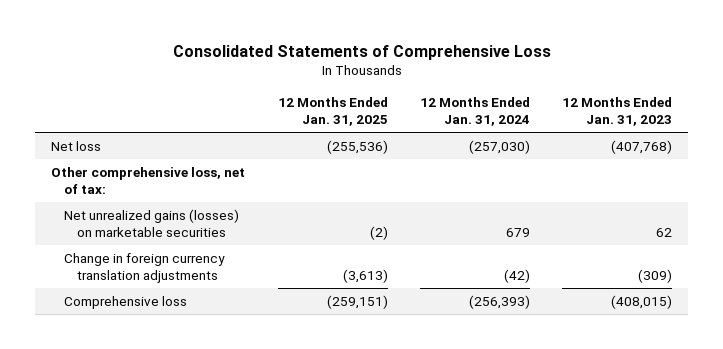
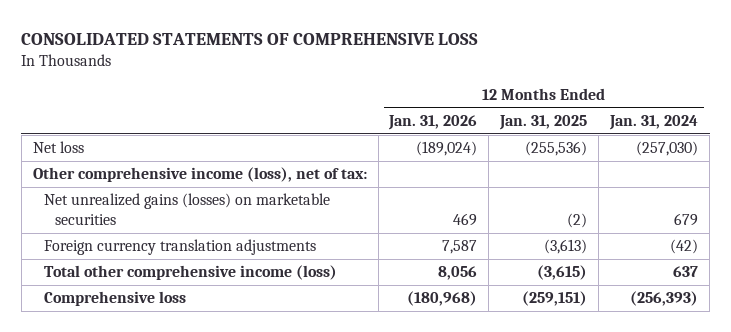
[172,44,551,60] Consolidated Statements of Comprehensive Loss -> [21,33,479,46] CONSOLIDATED STATEMENTS OF COMPREHENSIVE LOSS
[561,96,672,127] 12 Months Ended Jan. 31, 2023 -> none
none -> [388,115,478,131] Jan. 31, 2026
[51,166,246,195] Other comprehensive loss, net of tax: -> [32,167,367,183] Other comprehensive income (loss), net of tax:
[64,252,226,284] Change in foreign currency translation adjustments -> [43,239,316,256] Foreign currency translation adjustments
none -> [43,265,337,281] Total other comprehensive income (loss)

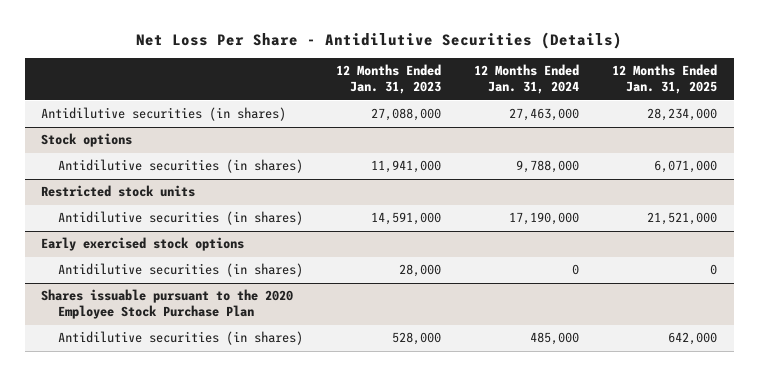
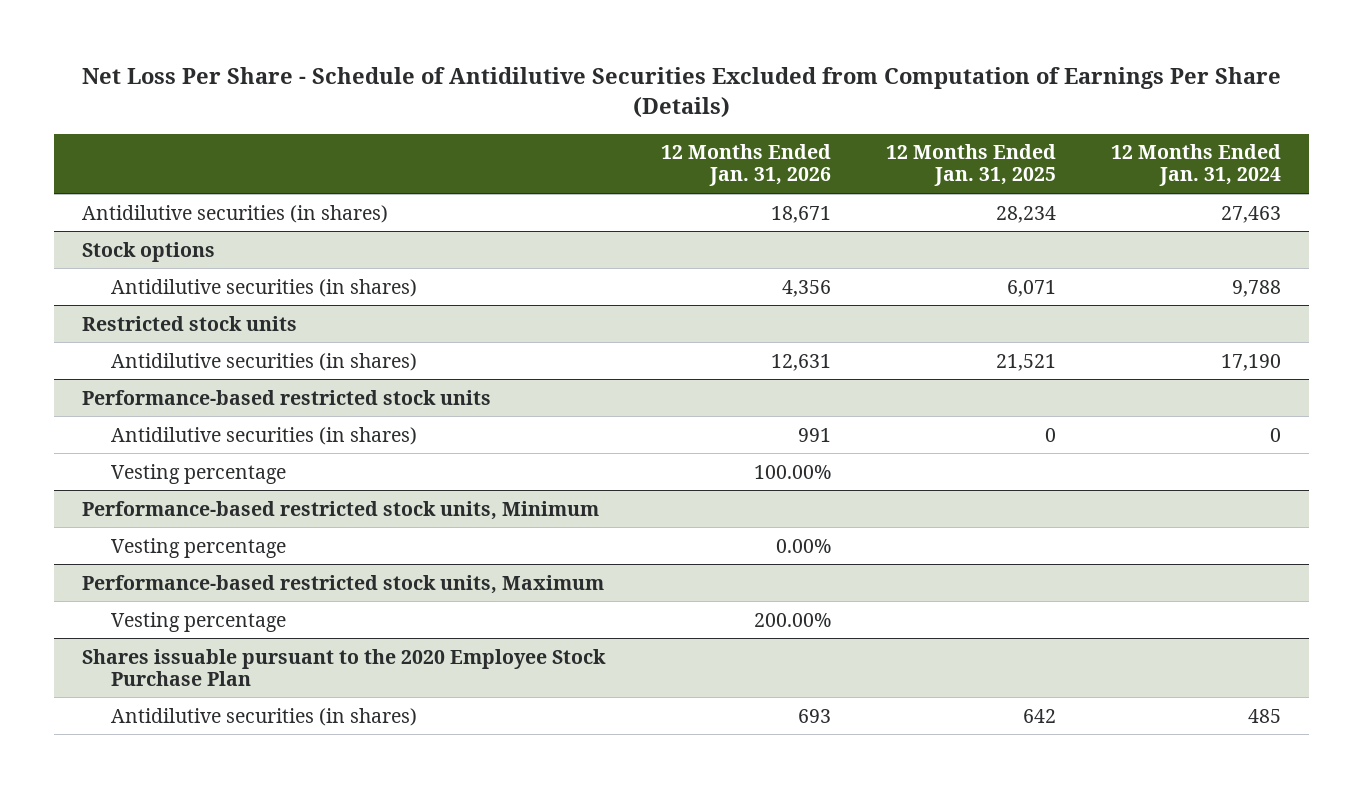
[136,31,623,49] Net Loss Per Share - Antidilutive Securities (Details) -> [81,67,1281,119] Net Loss Per Share - Schedule of Antidilutive Securities Excluded from Computation of Earnings Per Share (Details)
[336,64,442,95] 12 Months Ended Jan. 31, 2023 -> none
none -> [660,144,831,187] 12 Months Ended Jan. 31, 2026
[509,108,580,122] 27,463,000 -> [1221,205,1282,223] 27,463
[647,108,718,122] 28,234,000 -> [996,205,1057,223] 28,234
[516,160,580,174] 9,788,000 -> [1232,279,1282,297] 9,788
[654,160,718,174] 6,071,000 -> [1007,279,1057,297] 6,071
[41,237,245,252] Early exercised stock options -> none
[509,212,580,226] 17,190,000 -> [1221,353,1282,371] 17,190
[647,212,718,226] 21,521,000 -> [996,353,1057,371] 21,521
none -> [82,389,492,405] Performance-based restricted stock units
none -> [111,463,287,484] Vesting percentage
none -> [82,500,600,520] Performance-based restricted stock units, Minimum
none -> [111,537,287,558] Vesting percentage
none -> [82,574,605,594] Performance-based restricted stock units, Maximum
none -> [111,611,287,632] Vesting percentage
[530,332,580,346] 485,000 -> [1248,708,1282,723] 485
[668,332,718,346] 642,000 -> [1023,708,1057,723] 642

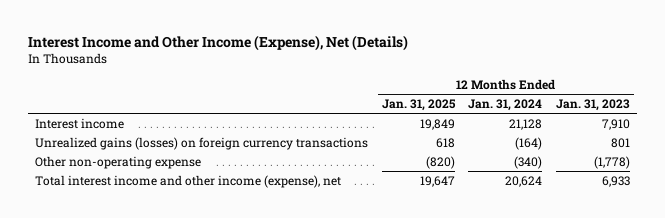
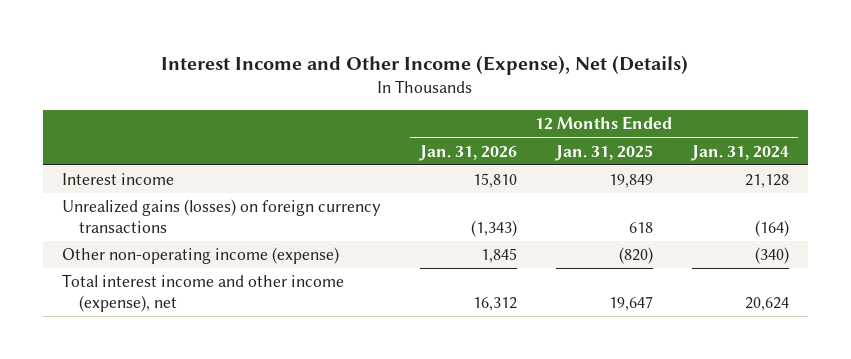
[556,99,631,112] Jan. 31, 2023 -> none
none -> [419,144,518,161] Jan. 31, 2026
[34,155,201,169] Other non-operating expense -> [62,247,340,265] Other non-operating income (expense)

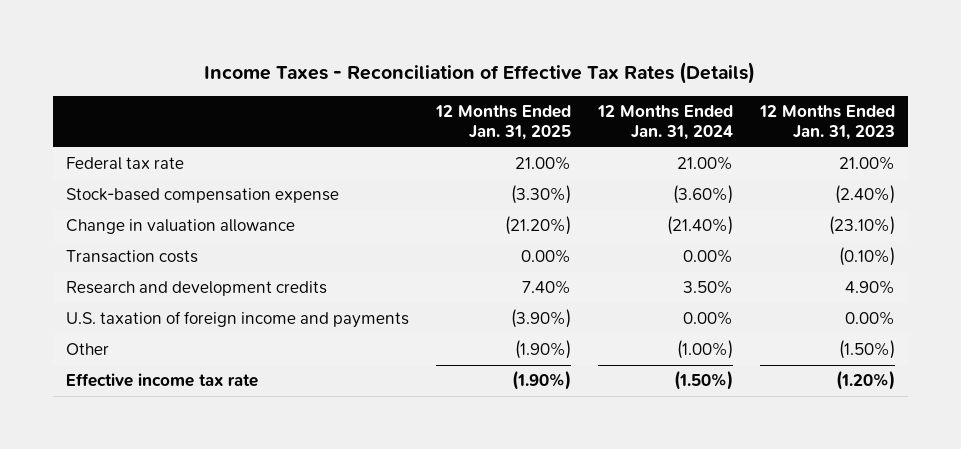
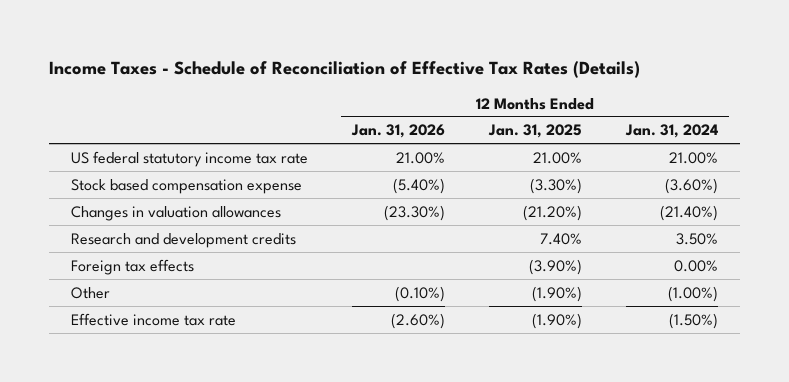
[204,61,756,84] Income Taxes - Reconciliation of Effective Tax Rates (Details) -> [49,61,641,79] Income Taxes - Schedule of Reconciliation of Effective Tax Rates (Details)
[758,104,895,141] 12 Months Ended Jan. 31, 2023 -> none
none -> [351,124,446,139] Jan. 31, 2026
[66,250,199,264] Transaction costs -> none
[66,157,185,171] Federal tax rate -> [71,150,309,167] US federal statutory income tax rate
[66,188,340,204] Stock-based compensation expense -> [71,178,303,194] Stock based compensation expense
[66,219,296,235] Change in valuation allowance -> [71,205,282,221] Changes in valuation allowances
[66,311,410,329] U.S. taxation of foreign income and payments -> [71,258,195,275] Foreign tax effects

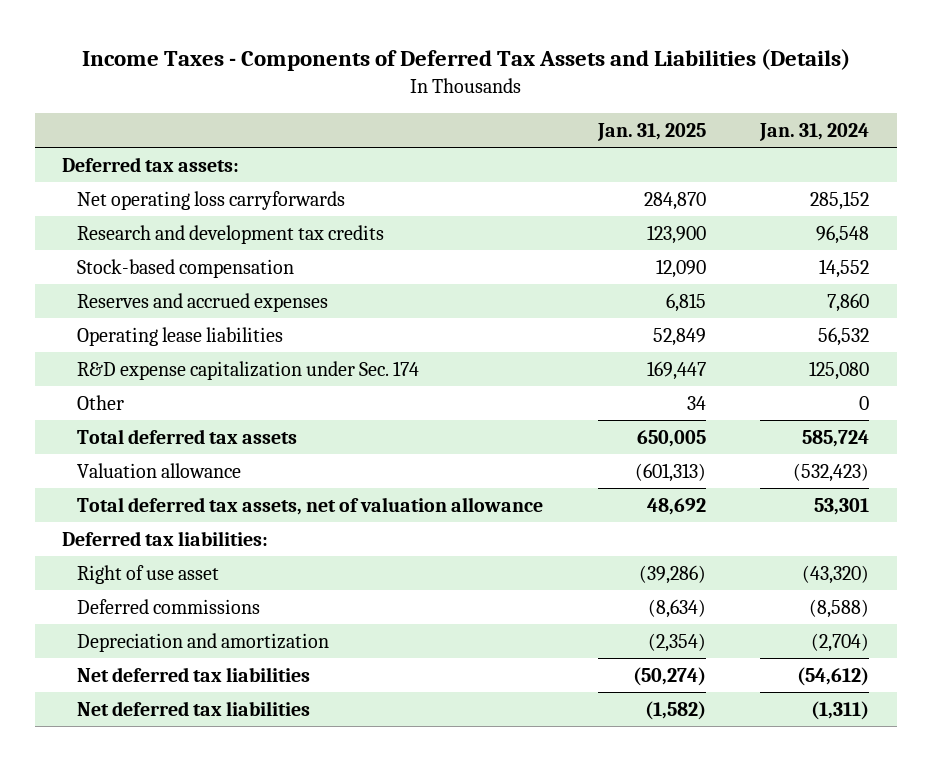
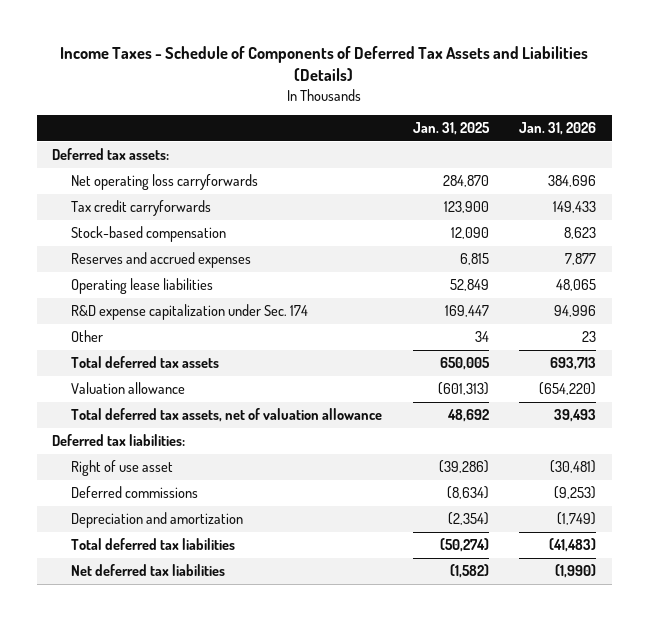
[81,49,850,72] Income Taxes - Components of Deferred Tax Assets and Liabilities (Details) -> [60,46,589,82] Income Taxes - Schedule of Components of Deferred Tax Assets and Liabilities (Details)
[759,123,870,142] Jan. 31, 2024 -> none
none -> [519,122,597,136] Jan. 31, 2026
[77,224,385,244] Research and development tax credits -> [71,200,212,217] Tax credit carryforwards
[77,666,311,682] Net deferred tax liabilities -> [71,538,236,551] Total deferred tax liabilities

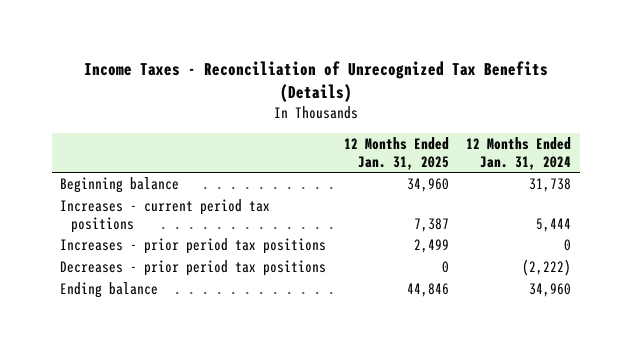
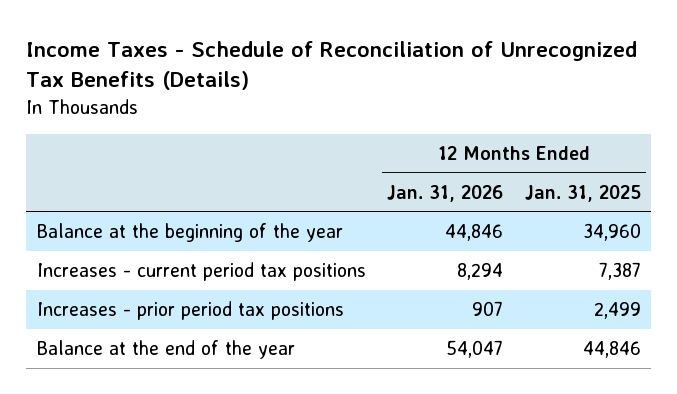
[83,60,548,102] Income Taxes - Reconciliation of Unrecognized Tax Benefits (Details) -> [26,40,638,91] Income Taxes - Schedule of Reconciliation of Unrecognized Tax Benefits (Details)
[466,136,572,170] 12 Months Ended Jan. 31, 2024 -> none
none -> [387,184,504,202] Jan. 31, 2026
[60,176,180,193] Beginning balance -> [36,223,343,243] Balance at the beginning of the year
[60,259,327,276] Decreases - prior period tax positions -> none
[60,281,159,298] Ending balance -> [36,340,295,360] Balance at the end of the year

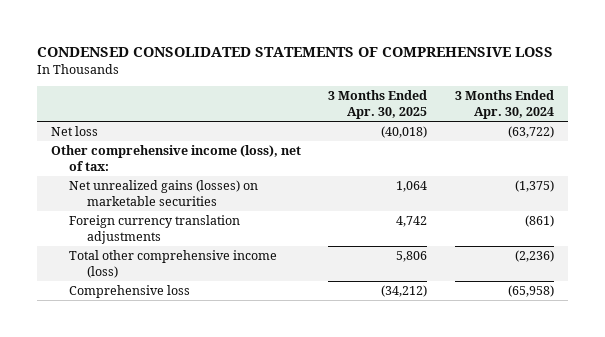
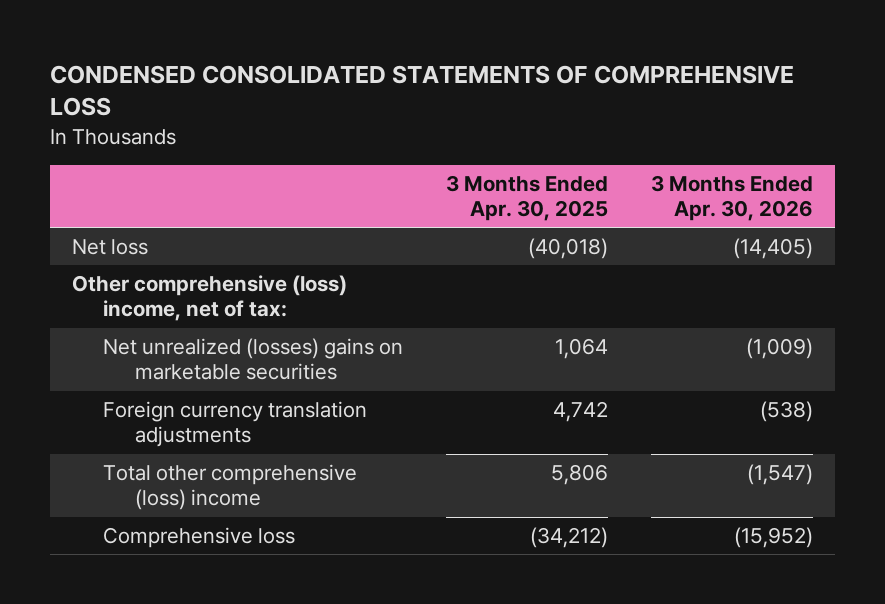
[454,90,554,120] 3 Months Ended Apr. 30, 2024 -> none
none -> [651,174,814,222] 3 Months Ended Apr. 30, 2026
[50,145,301,171] Other comprehensive income (loss), net of tax: -> [71,275,347,322] Other comprehensive (loss) income, net of tax:
[68,180,258,206] Net unrealized gains (losses) on marketable securities -> [103,338,404,381] Net unrealized (losses) gains on marketable securities
[68,250,277,278] Total other comprehensive income (loss) -> [103,464,358,511] Total other comprehensive (loss) income

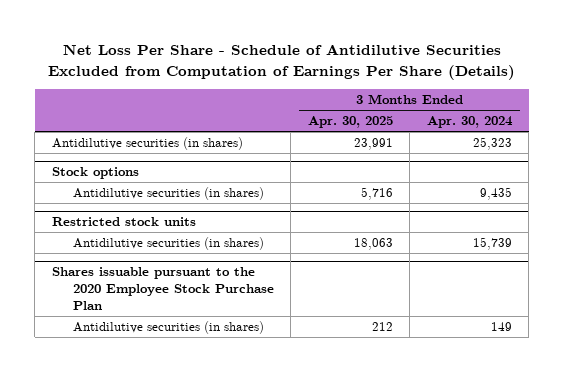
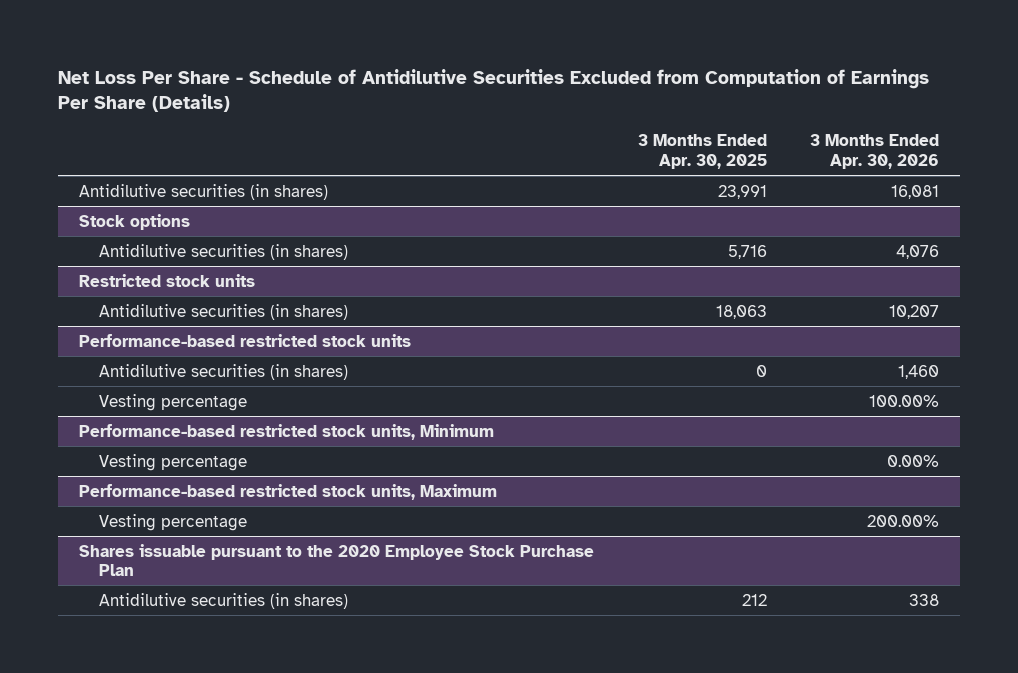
[426,116,513,129] Apr. 30, 2024 -> none
none -> [809,134,939,169] 3 Months Ended Apr. 30, 2026
none -> [79,333,412,347] Performance-based restricted stock units
none -> [98,363,348,380] Antidilutive securities (in shares)
none -> [98,393,247,411] Vesting percentage
none -> [79,423,495,440] Performance-based restricted stock units, Minimum
none -> [98,453,247,471] Vesting percentage
none -> [79,483,498,500] Performance-based restricted stock units, Maximum
none -> [98,513,247,531] Vesting percentage

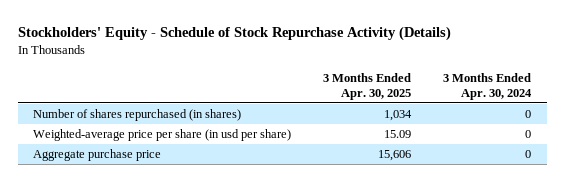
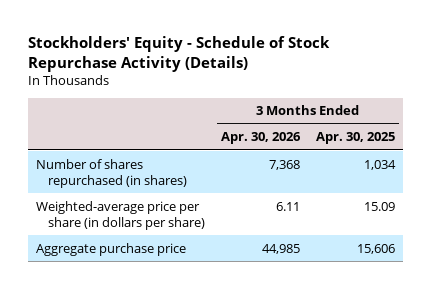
[442,72,532,100] 3 Months Ended Apr. 30, 2024 -> none
none -> [221,132,302,145] Apr. 30, 2026
[33,129,292,142] Weighted-average price per share (in usd per share) -> [36,200,205,230] Weighted-average price per share (in dollars per share)

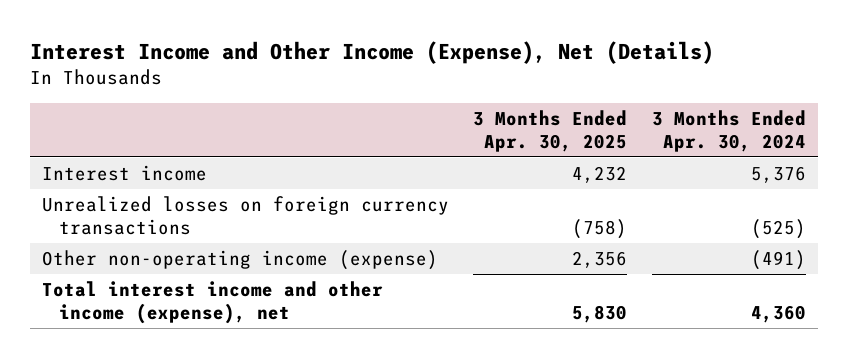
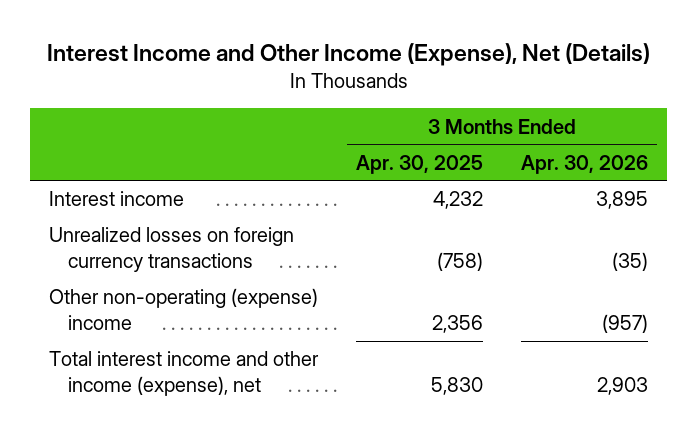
[651,109,806,152] 3 Months Ended Apr. 30, 2024 -> none
none -> [521,154,649,174] Apr. 30, 2026
[41,250,438,271] Other non-operating income (expense) -> [49,288,319,331] Other non-operating (expense) income

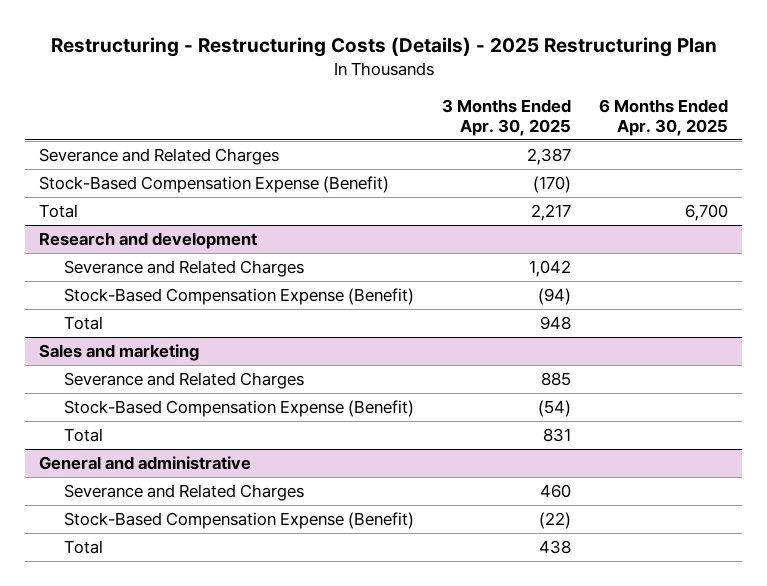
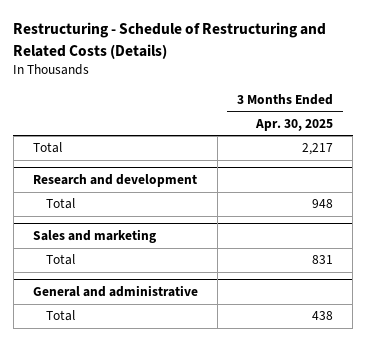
[50,36,717,57] Restructuring - Restructuring Costs (Details) - 2025 Restructuring Plan -> [13,22,327,59] Restructuring - Schedule of Restructuring and Related Costs (Details)
[598,98,728,136] 6 Months Ended Apr. 30, 2025 -> none
[39,147,280,165] Severance and Related Charges -> none
[39,175,390,193] Stock-Based Compensation Expense (Benefit) -> none
[64,259,305,277] Severance and Related Charges -> none
[64,287,415,305] Stock-Based Compensation Expense (Benefit) -> none
[64,371,305,389] Severance and Related Charges -> none
[64,399,415,417] Stock-Based Compensation Expense (Benefit) -> none
[64,483,305,501] Severance and Related Charges -> none
[64,511,415,529] Stock-Based Compensation Expense (Benefit) -> none

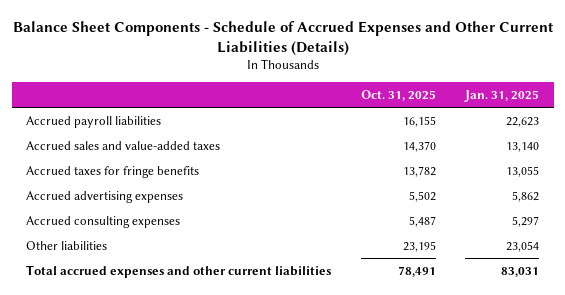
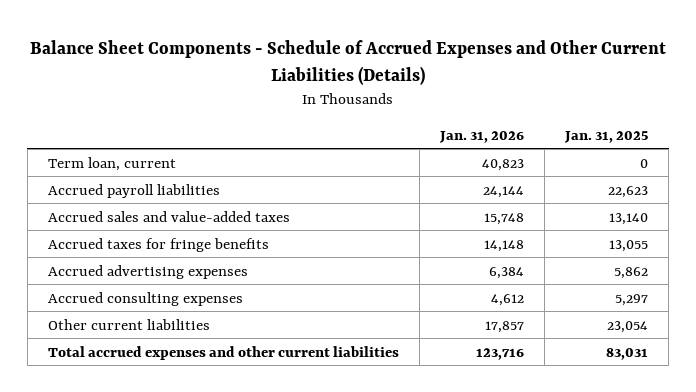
[360,90,436,102] Oct. 31, 2025 -> none
none -> [439,130,525,143] Jan. 31, 2026
none -> [47,156,176,171] Term loan, current
[26,240,108,250] Other liabilities -> [47,318,210,330] Other current liabilities

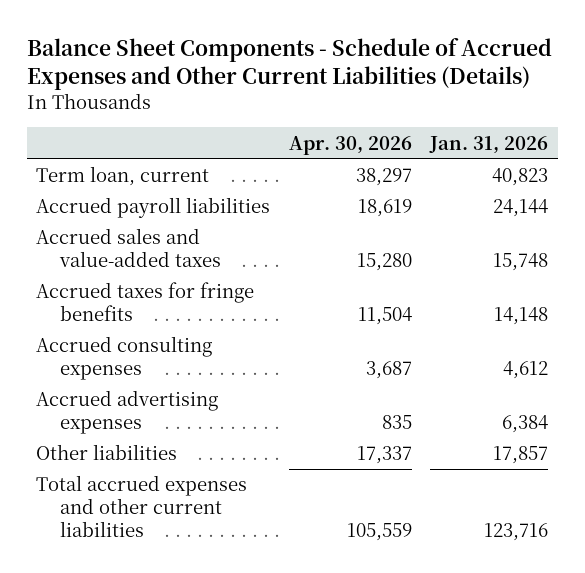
[564,130,649,143] Jan. 31, 2025 -> none
none -> [288,135,412,155] Apr. 30, 2026
[47,264,248,279] Accrued advertising expenses -> [36,390,219,435] Accrued advertising expenses
[47,318,210,330] Other current liabilities -> [36,444,178,461] Other liabilities

